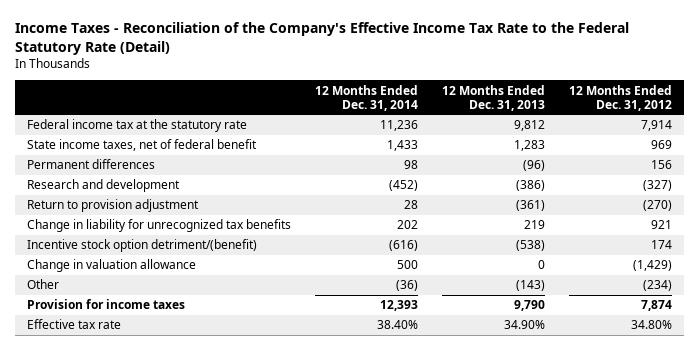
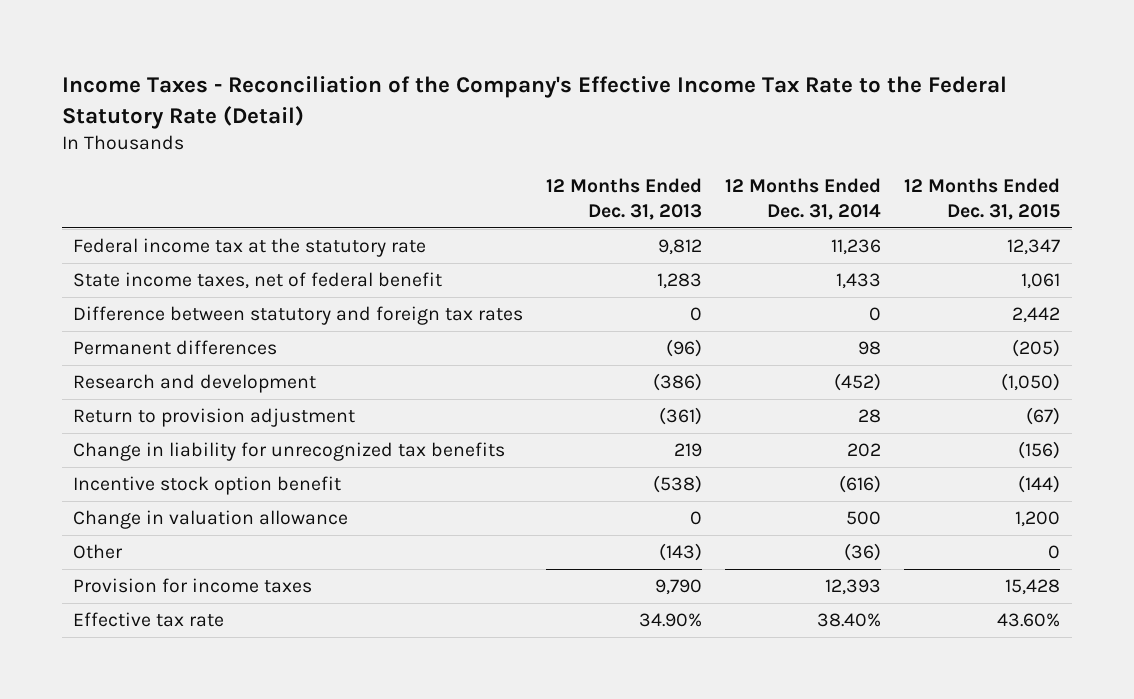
[569,84,673,111] 12 Months Ended Dec. 31, 2012 -> none
none -> [904,177,1061,221] 12 Months Ended Dec. 31, 2015
none -> [73,305,524,325] Difference between statutory and foreign tax rates
[26,239,257,253] Incentive stock option detriment/(benefit) -> [73,475,342,495] Incentive stock option benefit

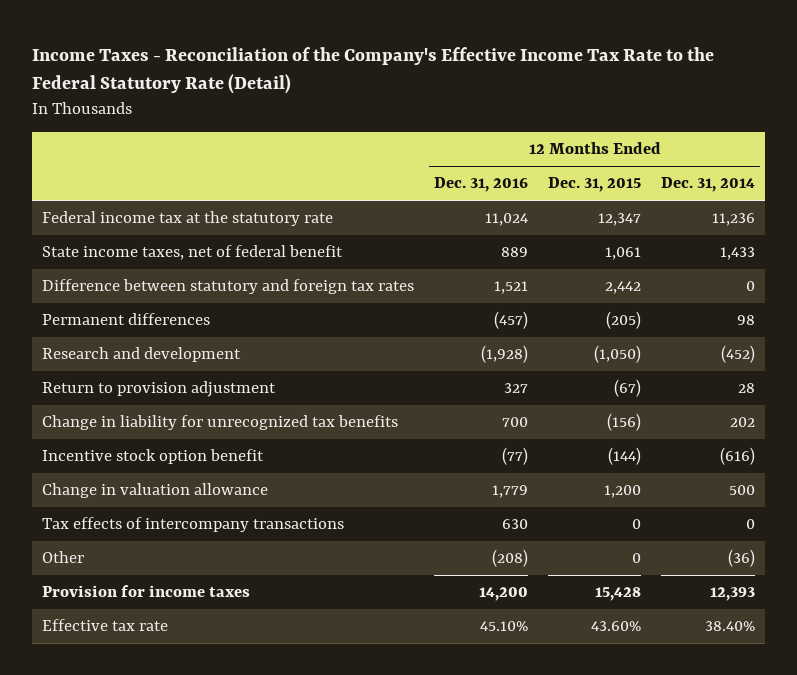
[546,177,703,221] 12 Months Ended Dec. 31, 2013 -> none
none -> [434,177,529,193] Dec. 31, 2016
none -> [42,517,345,533] Tax effects of intercompany transactions

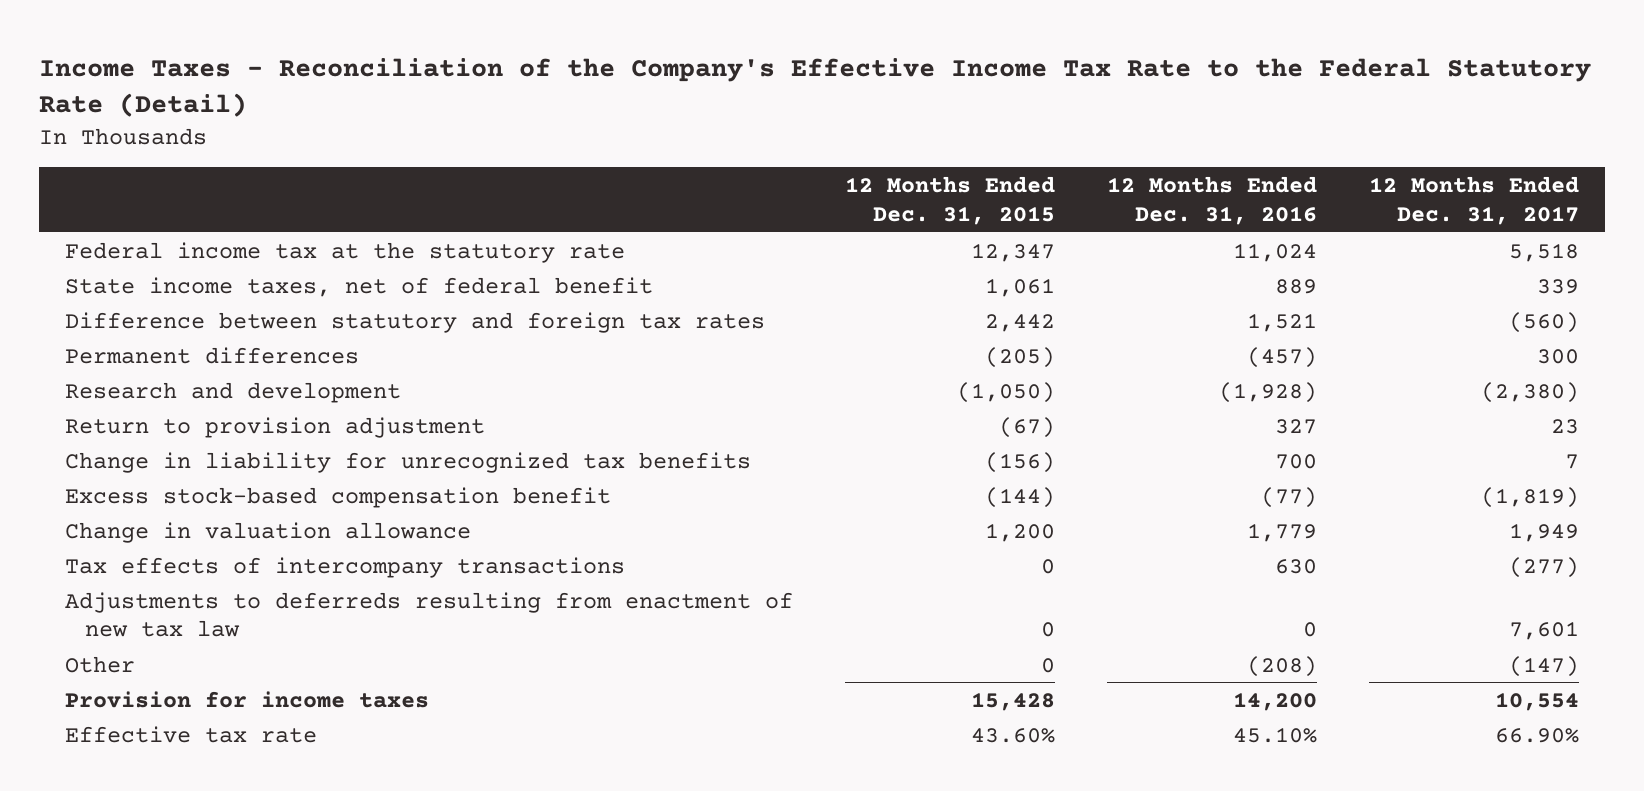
[661,177,756,193] Dec. 31, 2014 -> none
none -> [1368,175,1579,225] 12 Months Ended Dec. 31, 2017
[42,449,265,465] Incentive stock option benefit -> [65,486,612,508] Excess stock-based compensation benefit
none -> [65,591,794,638] Adjustments to deferreds resulting from enactment of new tax law

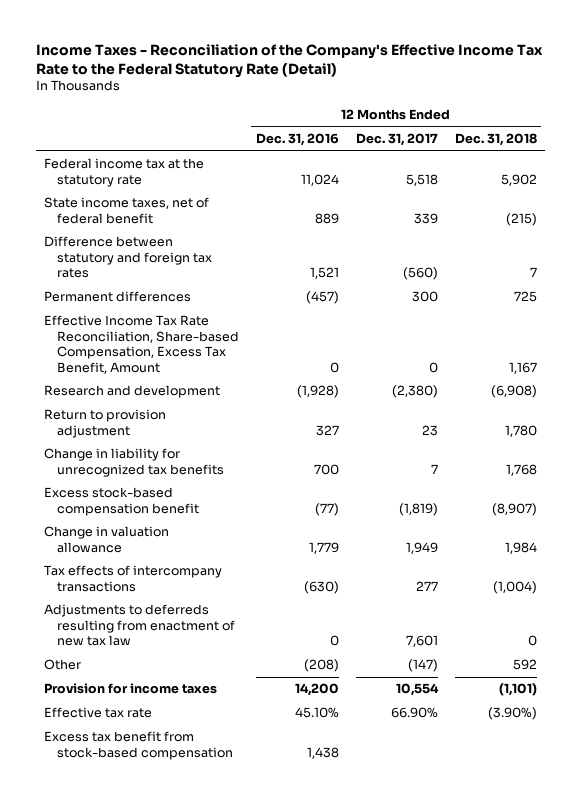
[845,175,1056,225] 12 Months Ended Dec. 31, 2015 -> none
none -> [454,133,537,147] Dec. 31, 2018
none -> [44,315,239,374] Effective Income Tax Rate Reconciliation, Share-based Compensation, Excess Tax Benefit, Amount
[1275,558,1318,574] 630 -> [303,580,339,594] (630)
[1508,556,1579,578] (277) -> [415,580,438,591] 277
none -> [44,731,233,760] Excess tax benefit from stock-based compensation

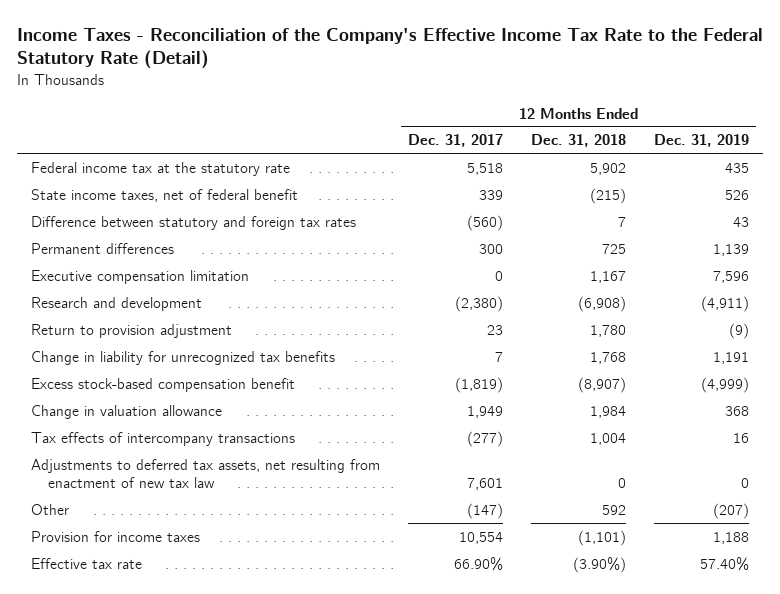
[255,133,339,147] Dec. 31, 2016 -> none
none -> [654,134,750,148] Dec. 31, 2019
[44,315,239,374] Effective Income Tax Rate Reconciliation, Share-based Compensation, Excess Tax Benefit, Amount -> [31,269,250,284] Executive compensation limitation
[415,580,438,591] 277 -> [467,430,504,447] (277)
[492,580,537,594] (1,004) -> [590,432,627,445] 1,004
[44,604,235,647] Adjustments to deferreds resulting from enactment of new tax law -> [31,458,381,488] Adjustments to deferred tax assets, net resulting from enactment of new tax law
[44,731,233,760] Excess tax benefit from stock-based compensation -> none

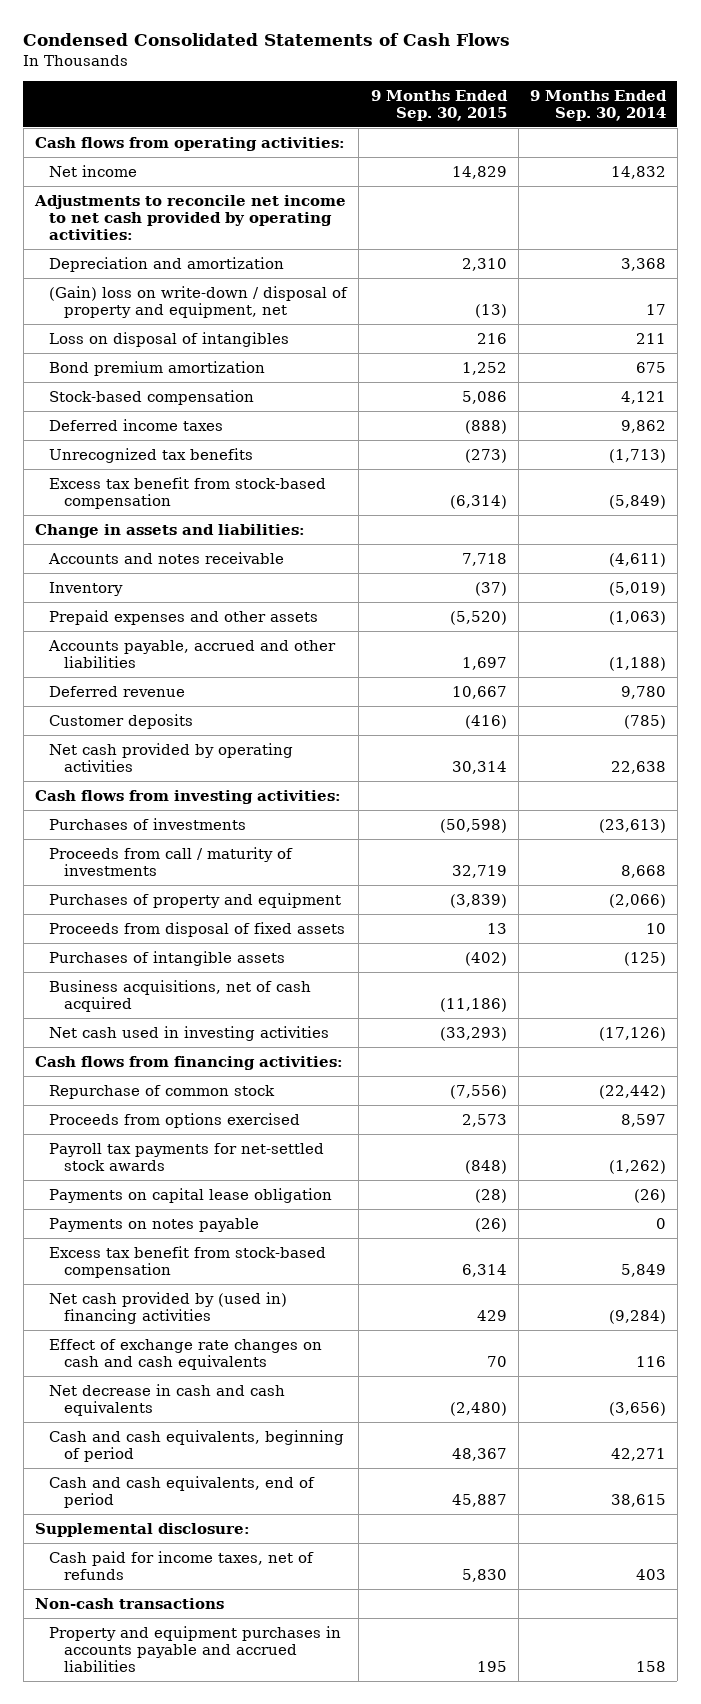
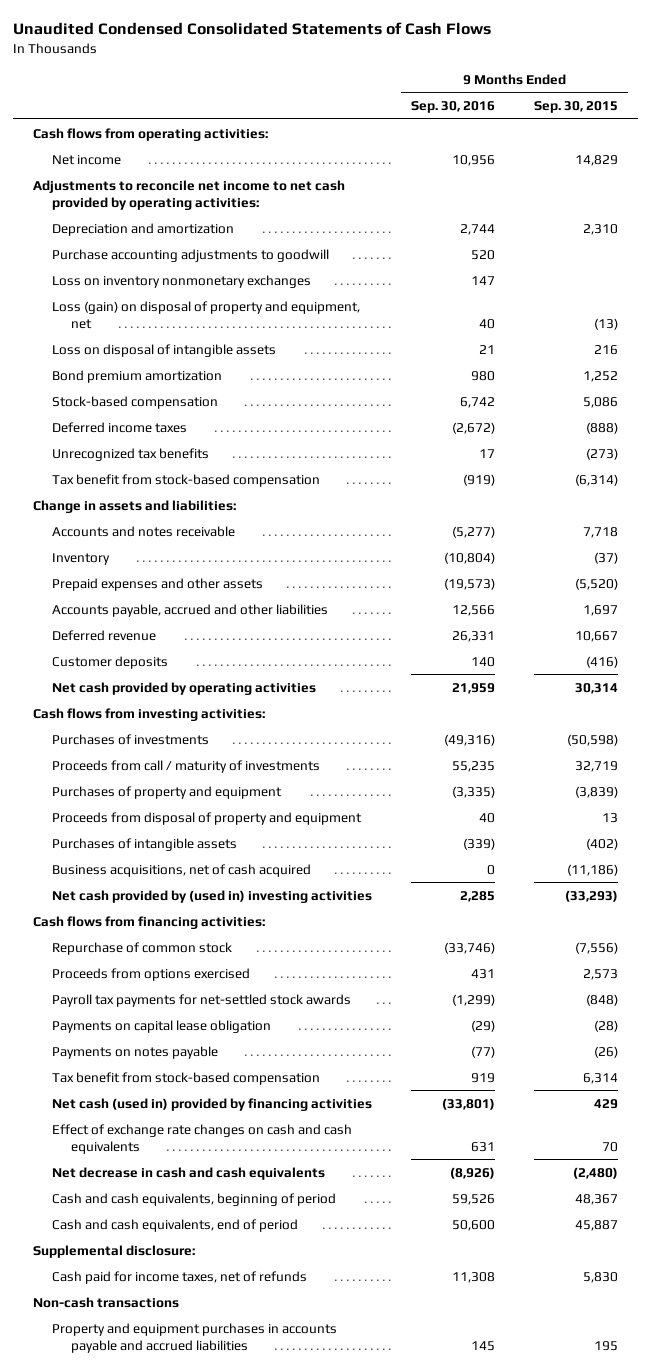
[23,33,511,47] Condensed Consolidated Statements of Cash Flows -> [12,22,491,36] Unaudited Condensed Consolidated Statements of Cash Flows
[529,89,667,121] 9 Months Ended Sep. 30, 2014 -> none
none -> [411,101,496,114] Sep. 30, 2016
none -> [51,248,329,262] Purchase accounting adjustments to goodwill
none -> [51,274,311,288] Loss on inventory nonmonetary exchanges
[49,285,349,318] (Gain) loss on write-down / disposal of property and equipment, net -> [51,300,360,329] Loss (gain) on disposal of property and equipment, net
[49,331,290,347] Loss on disposal of intangibles -> [51,343,276,357] Loss on disposal of intangible assets
[49,476,327,509] Excess tax benefit from stock-based compensation -> [51,473,320,487] Tax benefit from stock-based compensation
[49,921,346,937] Proceeds from disposal of fixed assets -> [51,811,362,825] Proceeds from disposal of property and equipment
[49,1025,330,1041] Net cash used in investing activities -> [51,889,372,903] Net cash provided by (used in) investing activities
[49,1245,327,1278] Excess tax benefit from stock-based compensation -> [51,1071,320,1085] Tax benefit from stock-based compensation
[49,1291,288,1324] Net cash provided by (used in) financing activities -> [51,1097,372,1111] Net cash (used in) provided by financing activities

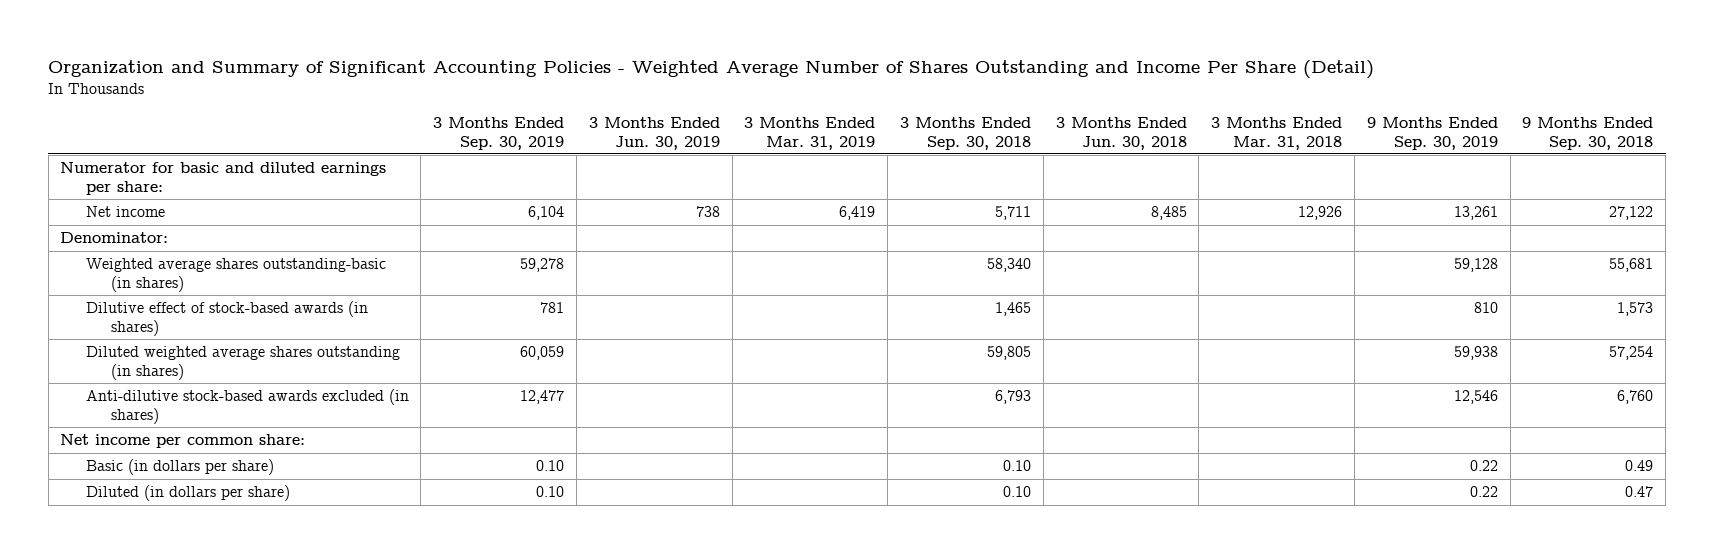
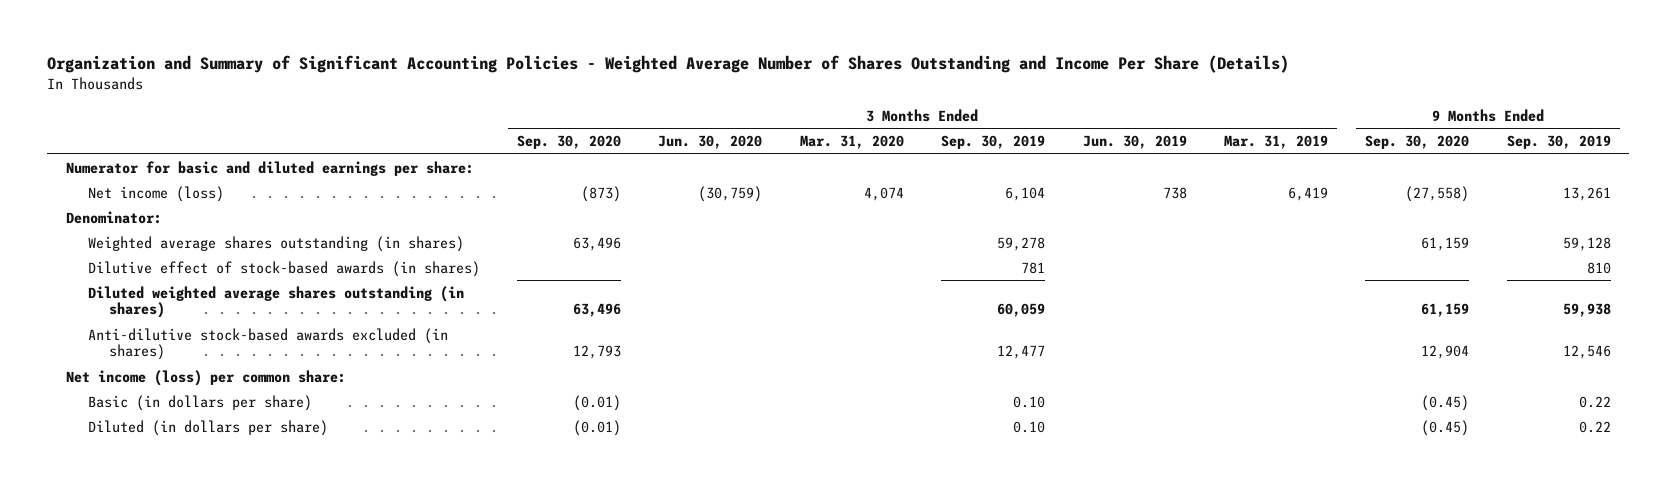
[48,59,1375,79] Organization and Summary of Significant Accounting Policies - Weighted Average Number of Shares Outstanding and Income Per Share (Detail) -> [47,55,1290,74] Organization and Summary of Significant Accounting Policies - Weighted Average Number of Shares Outstanding and Income Per Share (Details)
[899,116,1031,150] 3 Months Ended Sep. 30, 2018 -> none
[1055,116,1187,150] 3 Months Ended Jun. 30, 2018 -> none
[1211,116,1343,150] 3 Months Ended Mar. 31, 2018 -> none
[1522,116,1654,150] 9 Months Ended Sep. 30, 2018 -> none
none -> [517,135,622,150] Sep. 30, 2020
none -> [658,135,763,150] Jun. 30, 2020
none -> [799,135,904,150] Mar. 31, 2020
none -> [1365,135,1470,150] Sep. 30, 2020
[85,206,165,218] Net income -> [87,185,224,202] Net income (loss)
[85,258,386,293] Weighted average shares outstanding-basic (in shares) -> [87,235,464,252] Weighted average shares outstanding (in shares)
[60,434,306,449] Net income per common share: -> [65,369,346,386] Net income (loss) per common share:

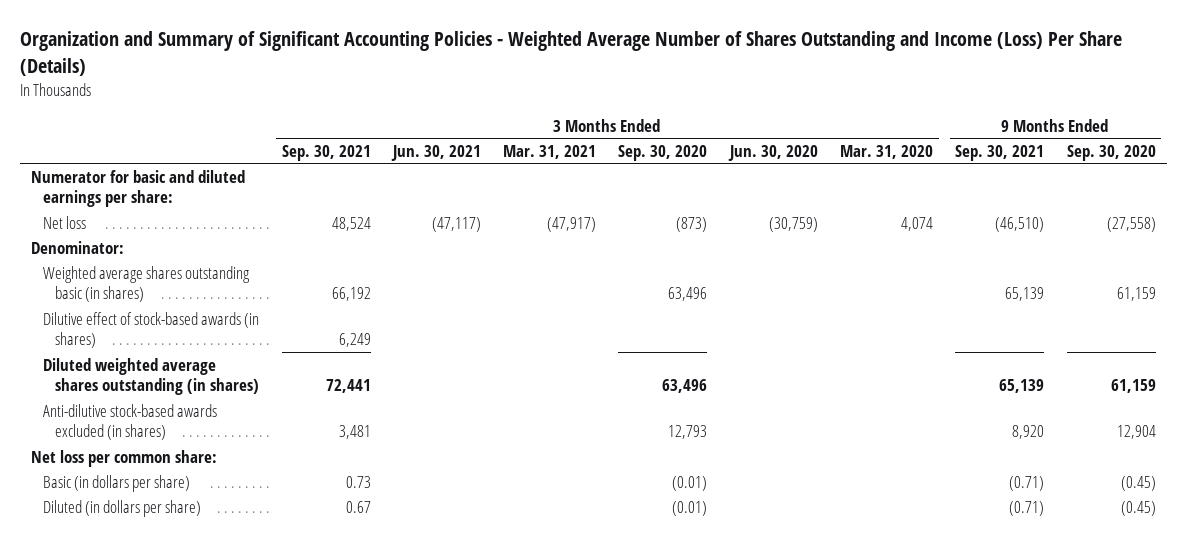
[47,55,1290,74] Organization and Summary of Significant Accounting Policies - Weighted Average Number of Shares Outstanding and Income Per Share (Details) -> [19,31,1122,76] Organization and Summary of Significant Accounting Policies - Weighted Average Number of Shares Outstanding and Income (Loss) Per Share (Details)
[941,135,1046,150] Sep. 30, 2019 -> none
[1082,135,1187,150] Jun. 30, 2019 -> none
[1223,135,1328,150] Mar. 31, 2019 -> none
[1506,135,1611,150] Sep. 30, 2019 -> none
none -> [281,144,371,161] Sep. 30, 2021
none -> [390,144,481,161] Jun. 30, 2021
none -> [503,144,597,159] Mar. 31, 2021
none -> [955,144,1045,161] Sep. 30, 2021
[87,185,224,202] Net income (loss) -> [43,215,87,229] Net loss
[87,235,464,252] Weighted average shares outstanding (in shares) -> [43,265,251,303] Weighted average shares outstanding basic (in shares)
[65,369,346,386] Net income (loss) per common share: -> [30,449,217,467] Net loss per common share:

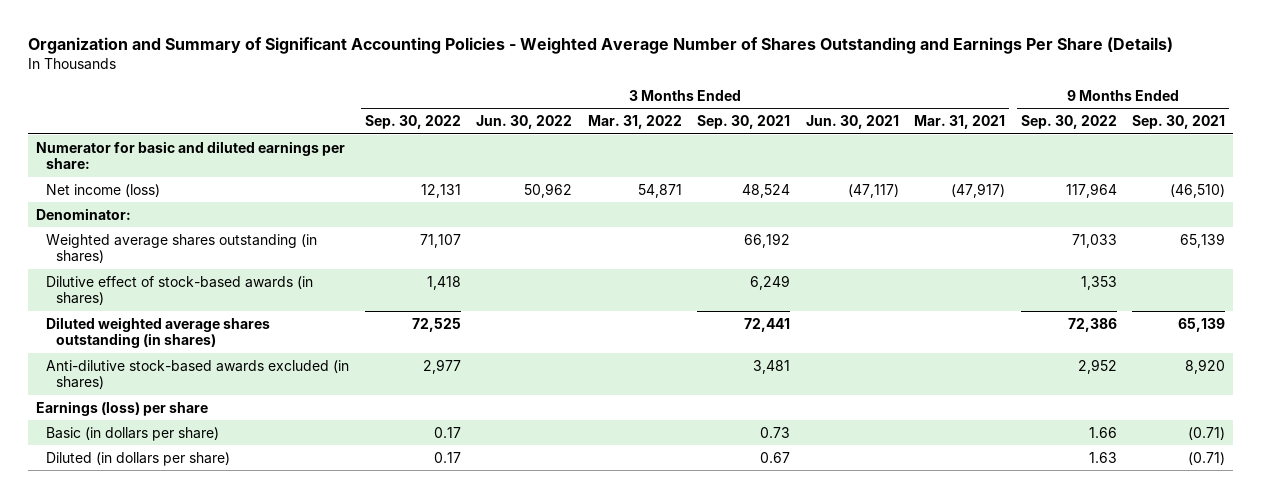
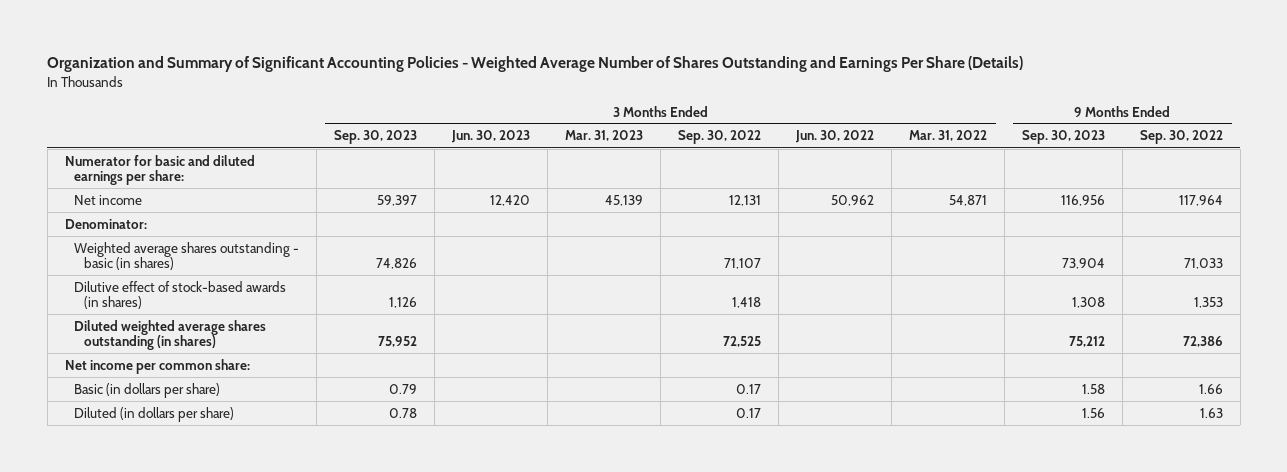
[697,115,791,130] Sep. 30, 2021 -> none
[805,115,899,130] Jun. 30, 2021 -> none
[914,115,1006,130] Mar. 31, 2021 -> none
[1132,115,1226,130] Sep. 30, 2021 -> none
none -> [334,130,418,145] Sep. 30, 2023
none -> [451,130,531,144] Jun. 30, 2023
none -> [565,130,644,142] Mar. 31, 2023
none -> [1021,130,1105,145] Sep. 30, 2023
[46,183,161,197] Net income (loss) -> [74,194,143,205] Net income
[46,233,318,264] Weighted average shares outstanding (in shares) -> [74,241,300,271] Weighted average shares outstanding - basic (in shares)
[46,359,350,390] Anti-dilutive stock-based awards excluded (in shares) -> none
[36,400,209,416] Earnings (loss) per share -> [64,358,250,374] Net income per common share:

